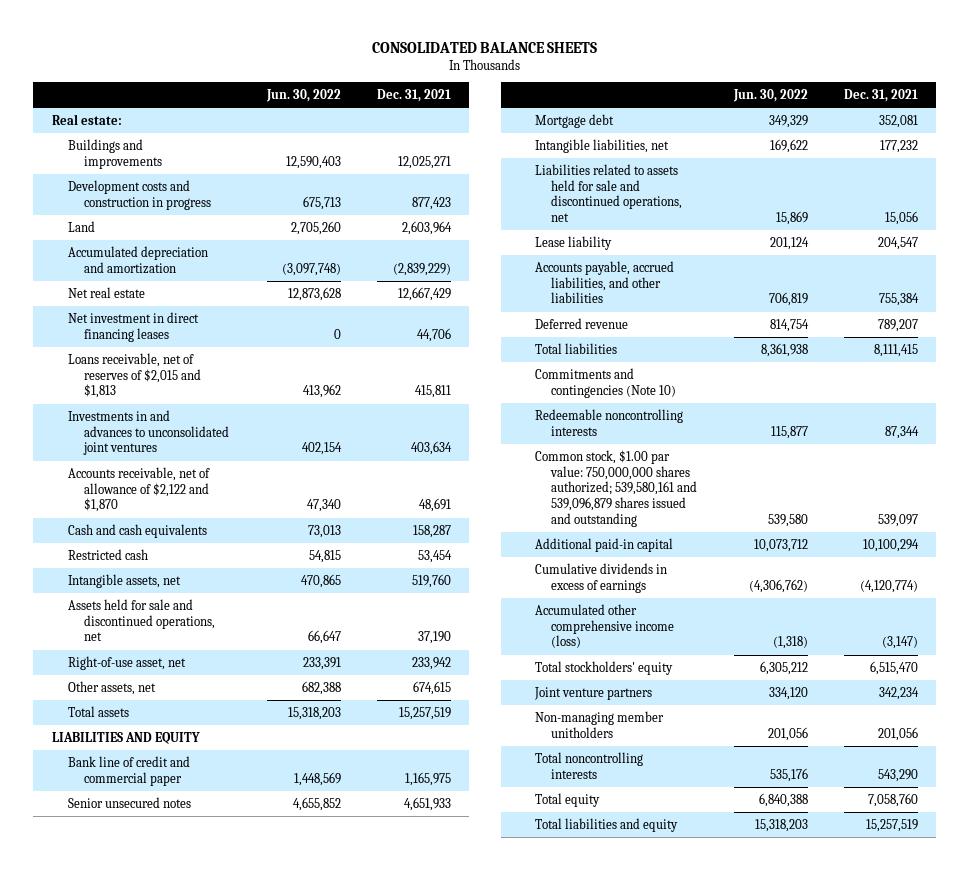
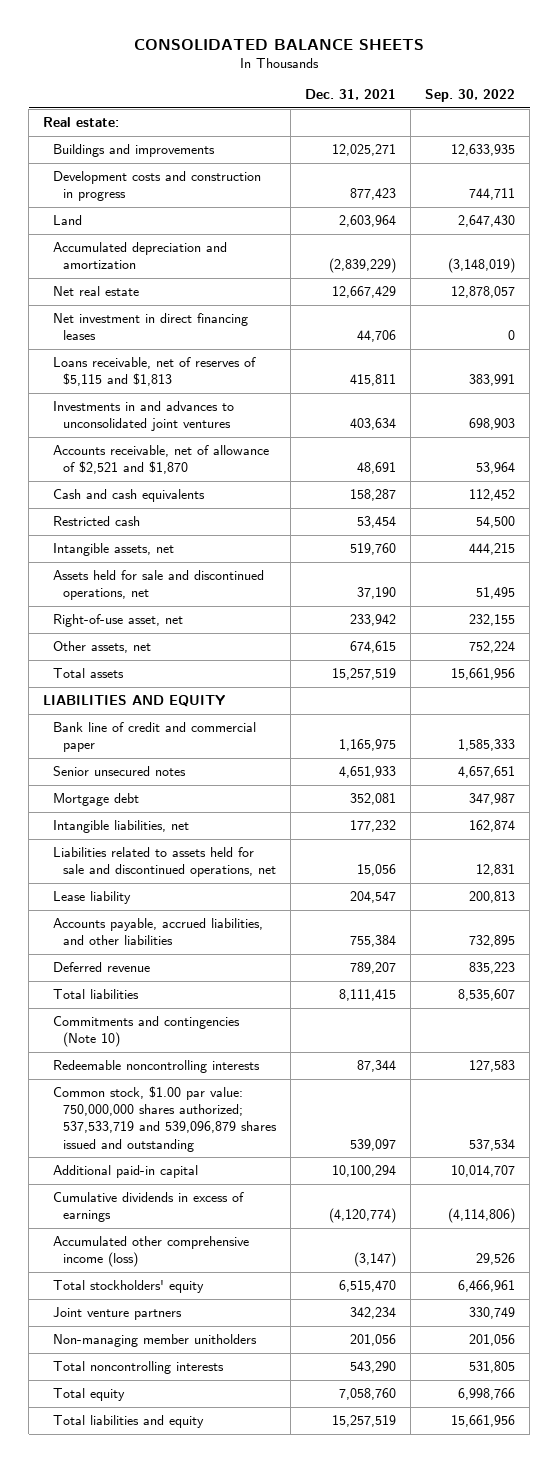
[265,88,341,102] Jun. 30, 2022 -> none
none -> [425,89,516,103] Sep. 30, 2022
[67,352,202,399] Loans receivable, net of reserves of $2,015 and $1,813 -> [53,357,257,387] Loans receivable, net of reserves of $5,115 and $1,813
[67,466,210,513] Accounts receivable, net of allowance of $2,122 and $1,870 -> [53,445,270,475] Accounts receivable, net of allowance of $2,521 and $1,870
[535,449,698,527] Common stock, $1.00 par value: 750,000,000 shares authorized; 539,580,161 and 539,096,879 shares issued and outstanding -> [53,1086,277,1152] Common stock, $1.00 par value: 750,000,000 shares authorized; 537,533,719 and 539,096,879 shares issued and outstanding

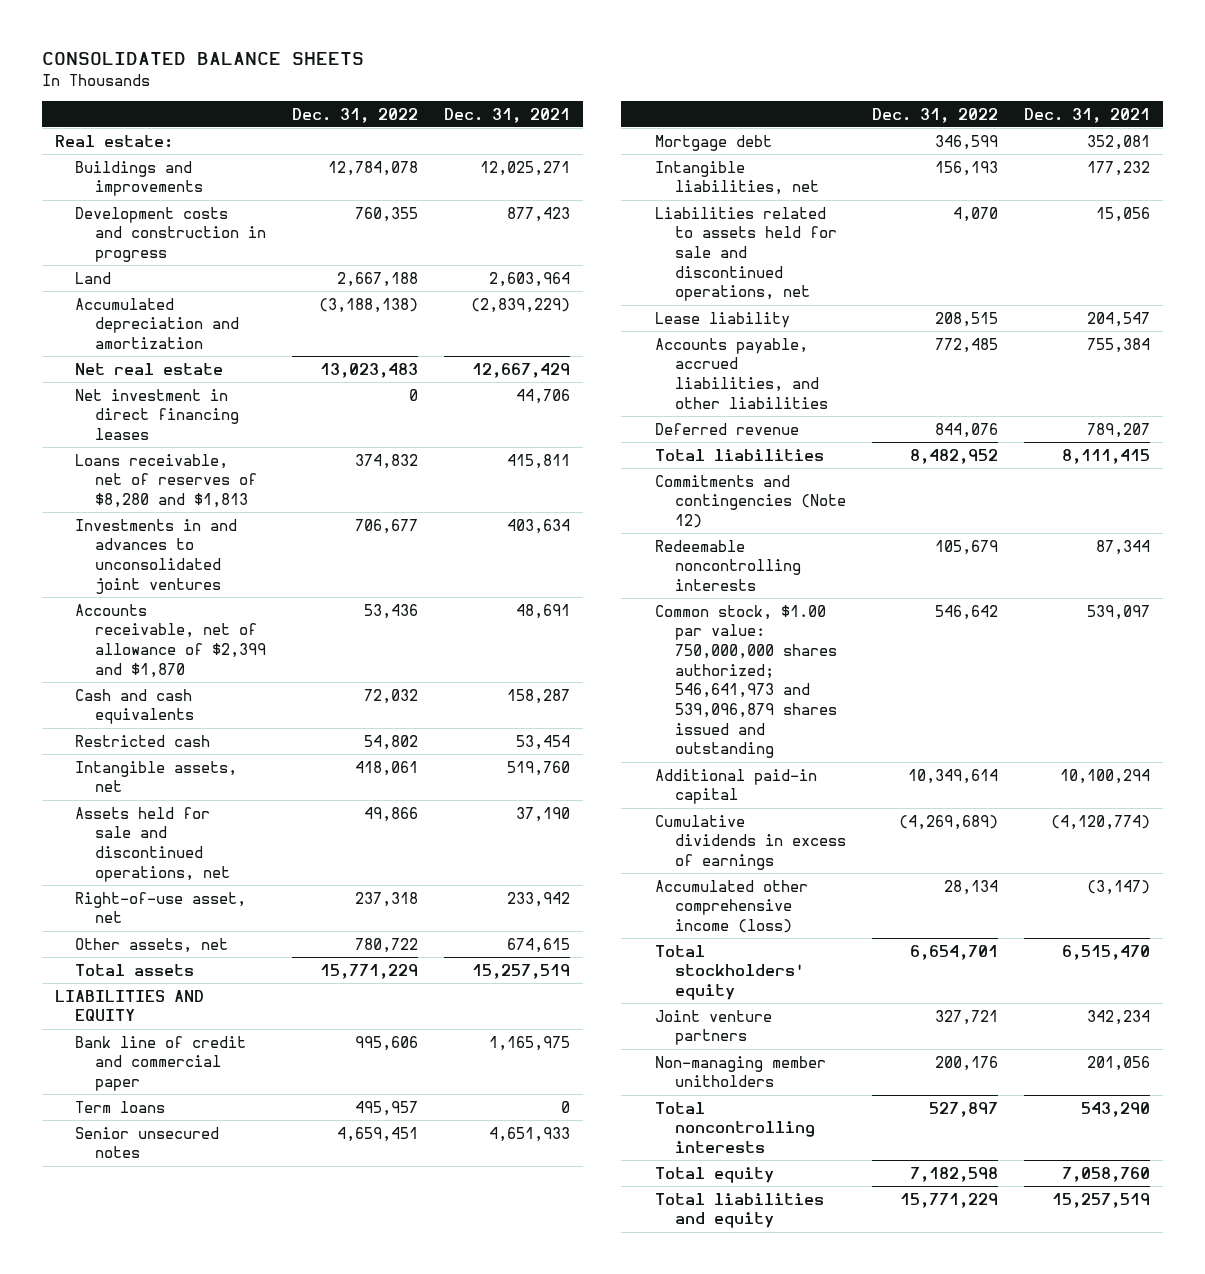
[425,89,516,103] Sep. 30, 2022 -> none
none -> [292,107,419,123] Dec. 31, 2022
[53,357,257,387] Loans receivable, net of reserves of $5,115 and $1,813 -> [74,453,257,509] Loans receivable, net of reserves of $8,280 and $1,813
[53,445,270,475] Accounts receivable, net of allowance of $2,521 and $1,870 -> [74,603,266,678] Accounts receivable, net of allowance of $2,399 and $1,870
none -> [74,1100,165,1113] Term loans
[53,1016,241,1048] Commitments and contingencies (Note 10) -> [654,474,846,529] Commitments and contingencies (Note 12)
[53,1086,277,1152] Common stock, $1.00 par value: 750,000,000 shares authorized; 537,533,719 and 539,096,879 shares issued and outstanding -> [654,604,837,759] Common stock, $1.00 par value: 750,000,000 shares authorized; 546,641,973 and 539,096,879 shares issued and outstanding

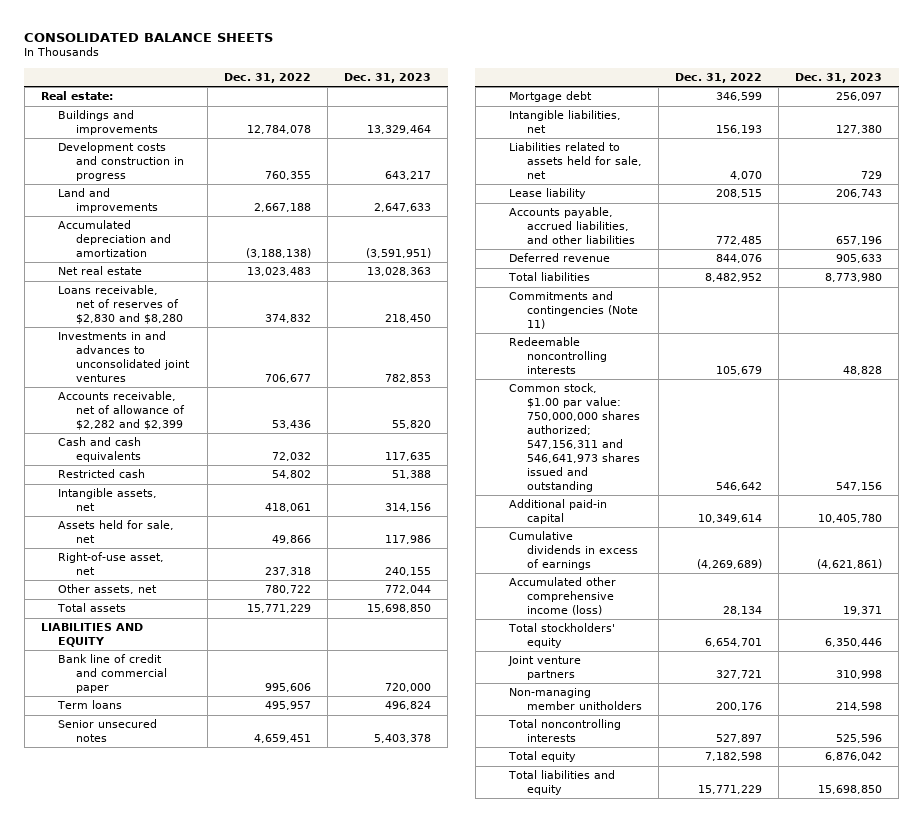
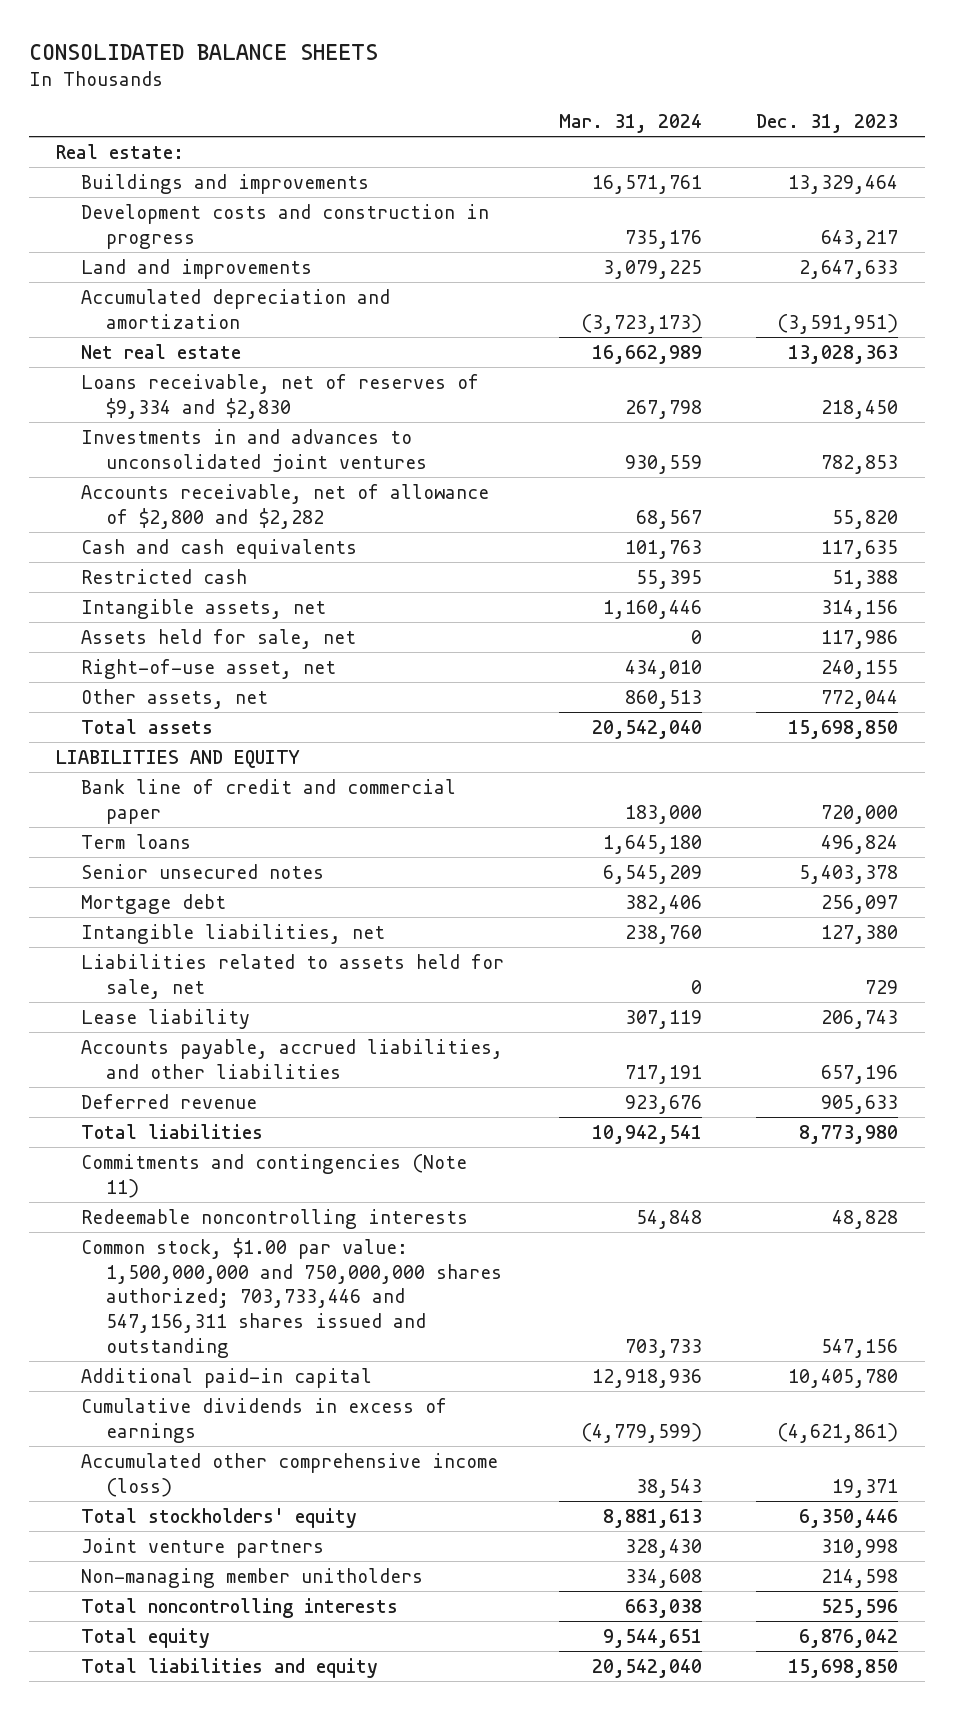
[224,72,312,83] Dec. 31, 2022 -> none
none -> [558,113,702,133] Mar. 31, 2024
[58,285,184,325] Loans receivable, net of reserves of $2,830 and $8,280 -> [81,373,480,419] Loans receivable, net of reserves of $9,334 and $2,830
[58,391,186,431] Accounts receivable, net of allowance of $2,282 and $2,399 -> [81,483,490,529] Accounts receivable, net of allowance of $2,800 and $2,282
[509,383,641,493] Common stock, $1.00 par value: 750,000,000 shares authorized; 547,156,311 and 546,641,973 shares issued and outstanding -> [81,1237,503,1358] Common stock, $1.00 par value: 1,500,000,000 and 750,000,000 shares authorized; 703,733,446 and 547,156,311 shares issued and outstanding

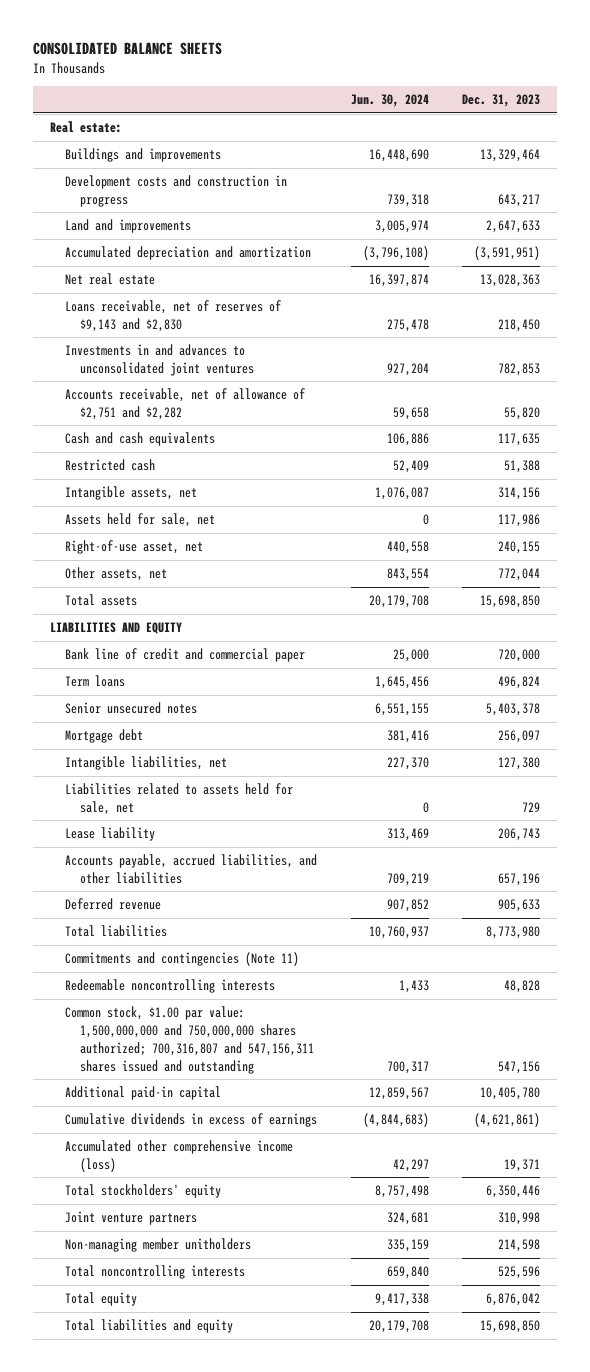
[558,113,702,133] Mar. 31, 2024 -> none
none -> [350,94,429,108] Jun. 30, 2024
[81,373,480,419] Loans receivable, net of reserves of $9,334 and $2,830 -> [64,300,281,332] Loans receivable, net of reserves of $9,143 and $2,830
[81,483,490,529] Accounts receivable, net of allowance of $2,800 and $2,282 -> [64,388,305,420] Accounts receivable, net of allowance of $2,751 and $2,282
[81,1237,503,1358] Common stock, $1.00 par value: 1,500,000,000 and 750,000,000 shares authorized; 703,733,446 and 547,156,311 shares issued and outstanding -> [64,1006,314,1074] Common stock, $1.00 par value: 1,500,000,000 and 750,000,000 shares authorized; 700,316,807 and 547,156,311 shares issued and outstanding

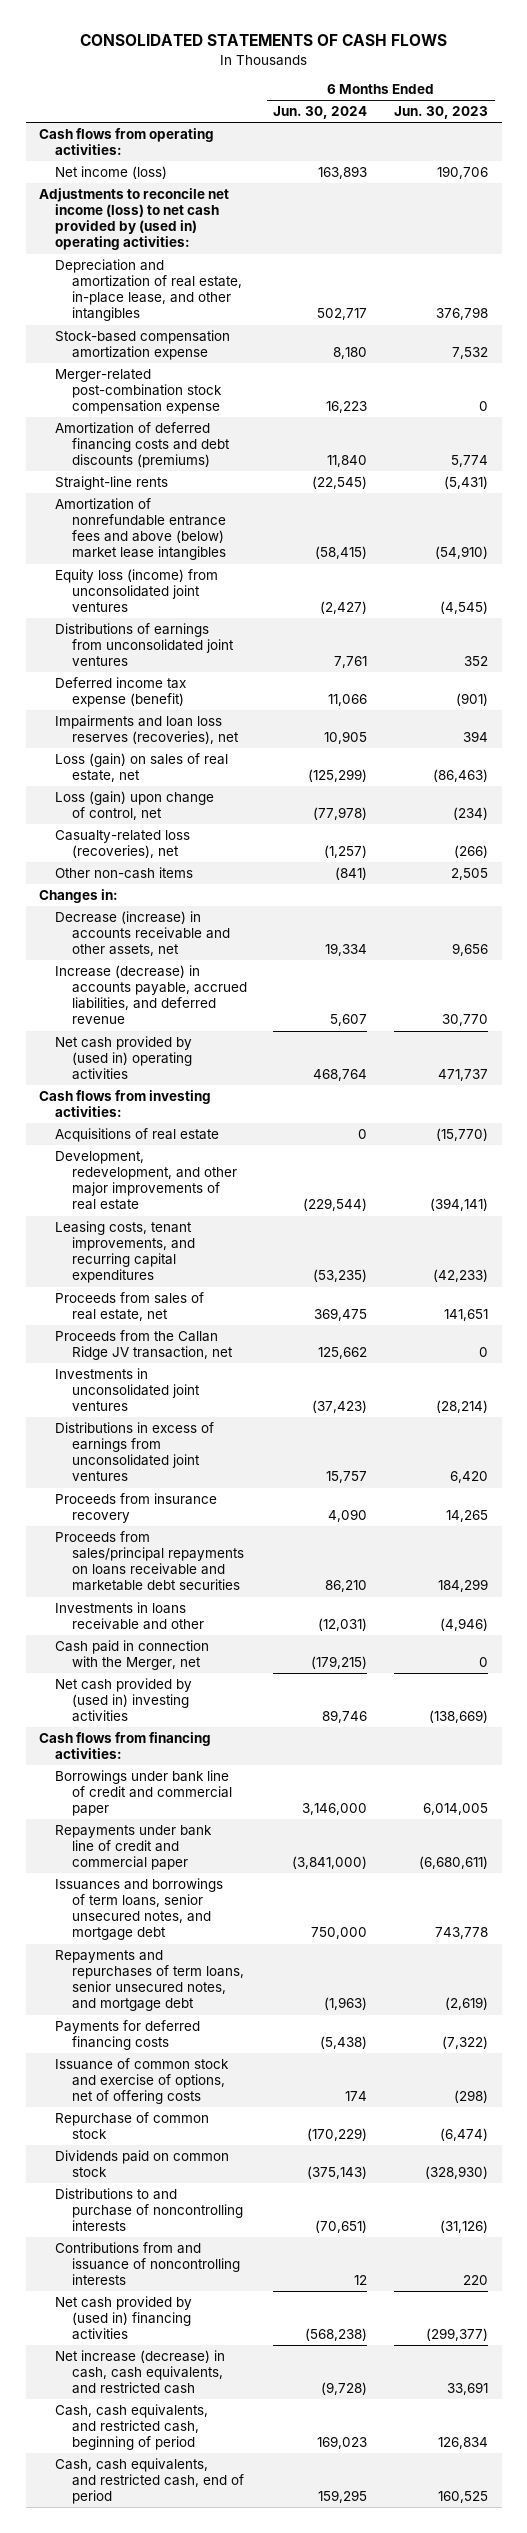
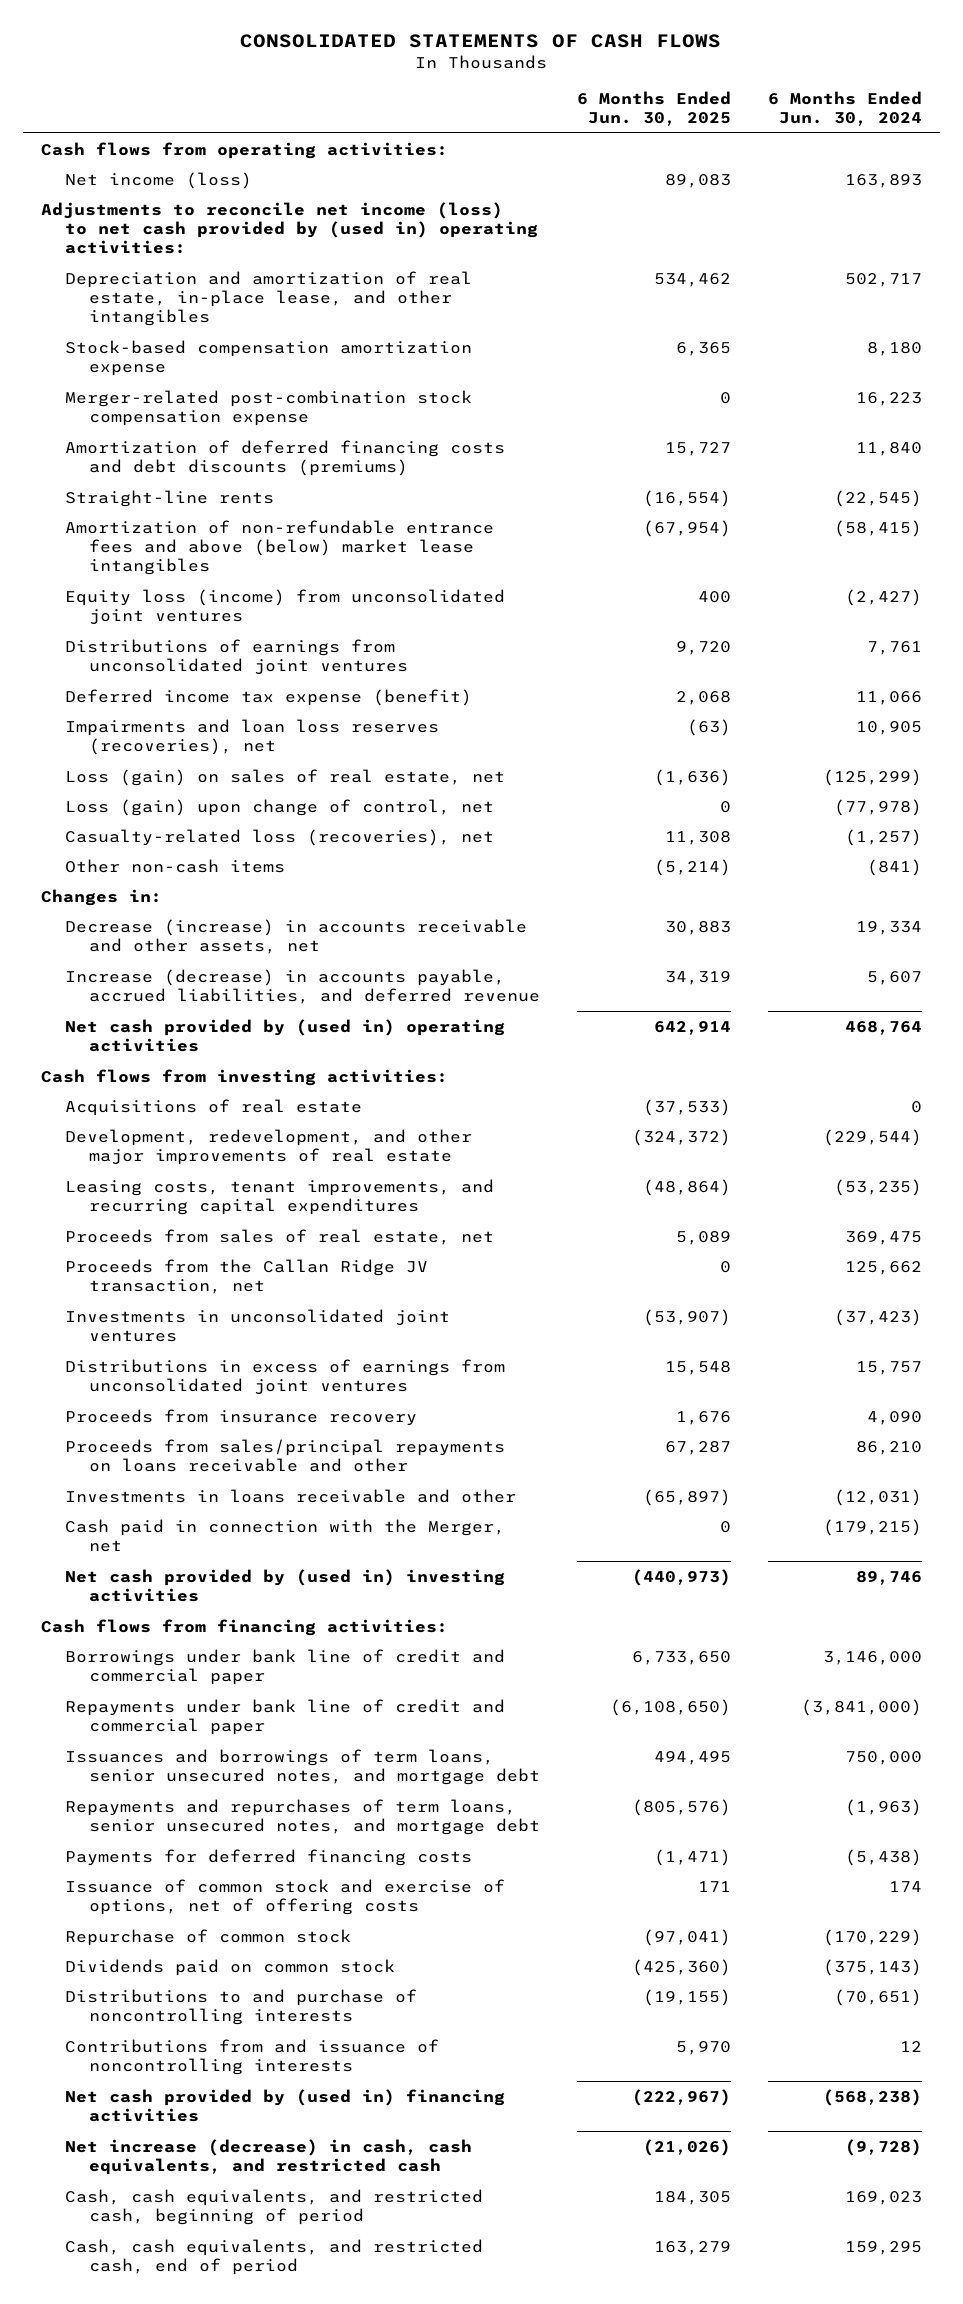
[394,105,489,119] Jun. 30, 2023 -> none
none -> [576,90,731,126] 6 Months Ended Jun. 30, 2025
[55,497,226,561] Amortization of nonrefundable entrance fees and above (below) market lease intangibles -> [65,519,495,575] Amortization of non-refundable entrance fees and above (below) market lease intangibles
[55,1530,244,1592] Proceeds from sales/principal repayments on loans receivable and marketable debt securities -> [65,1438,506,1472] Proceeds from sales/principal repayments on loans receivable and other

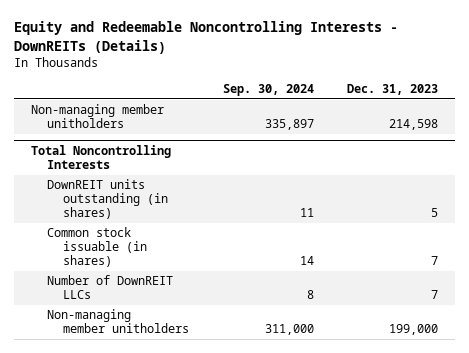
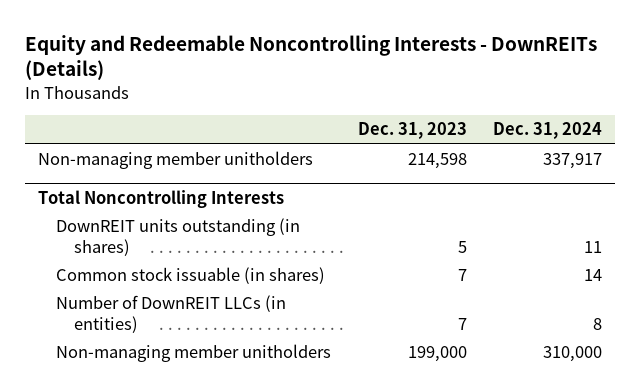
[222,84,314,97] Sep. 30, 2024 -> none
none -> [492,122,602,140] Dec. 31, 2024
[46,275,173,300] Number of DownREIT LLCs -> [56,295,287,334] Number of DownREIT LLCs (in entities)

